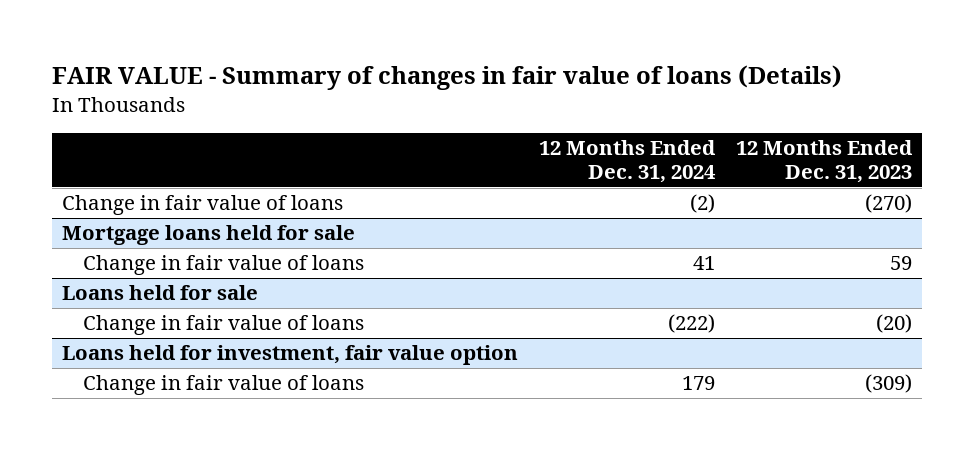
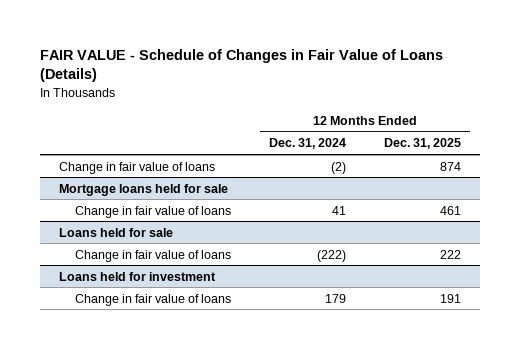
[51,64,842,90] FAIR VALUE - Summary of changes in fair value of loans (Details) -> [40,48,444,83] FAIR VALUE - Schedule of Changes in Fair Value of Loans (Details)
[735,139,913,184] 12 Months Ended Dec. 31, 2023 -> none
none -> [383,138,461,150] Dec. 31, 2025
[62,345,519,366] Loans held for investment, fair value option -> [59,271,217,281] Loans held for investment

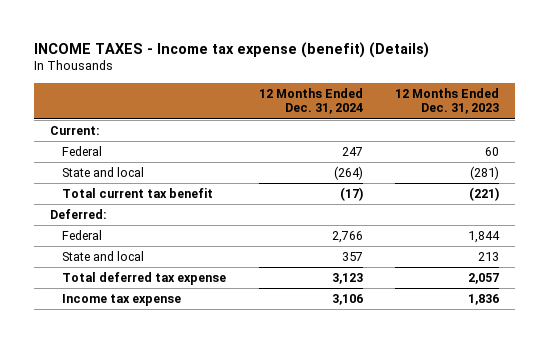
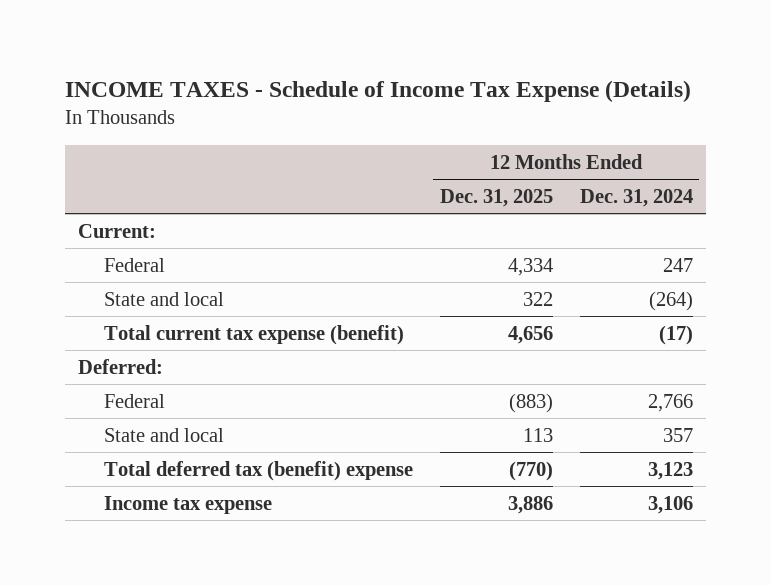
[34,41,430,58] INCOME TAXES - Income tax expense (benefit) (Details) -> [64,79,691,102] INCOME TAXES - Schedule of Income Tax Expense (Details)
[395,88,500,115] 12 Months Ended Dec. 31, 2023 -> none
none -> [439,188,553,207] Dec. 31, 2025
[62,188,214,199] Total current tax benefit -> [104,324,405,345] Total current tax expense (benefit)
[62,272,227,286] Total deferred tax expense -> [104,460,414,481] Total deferred tax (benefit) expense

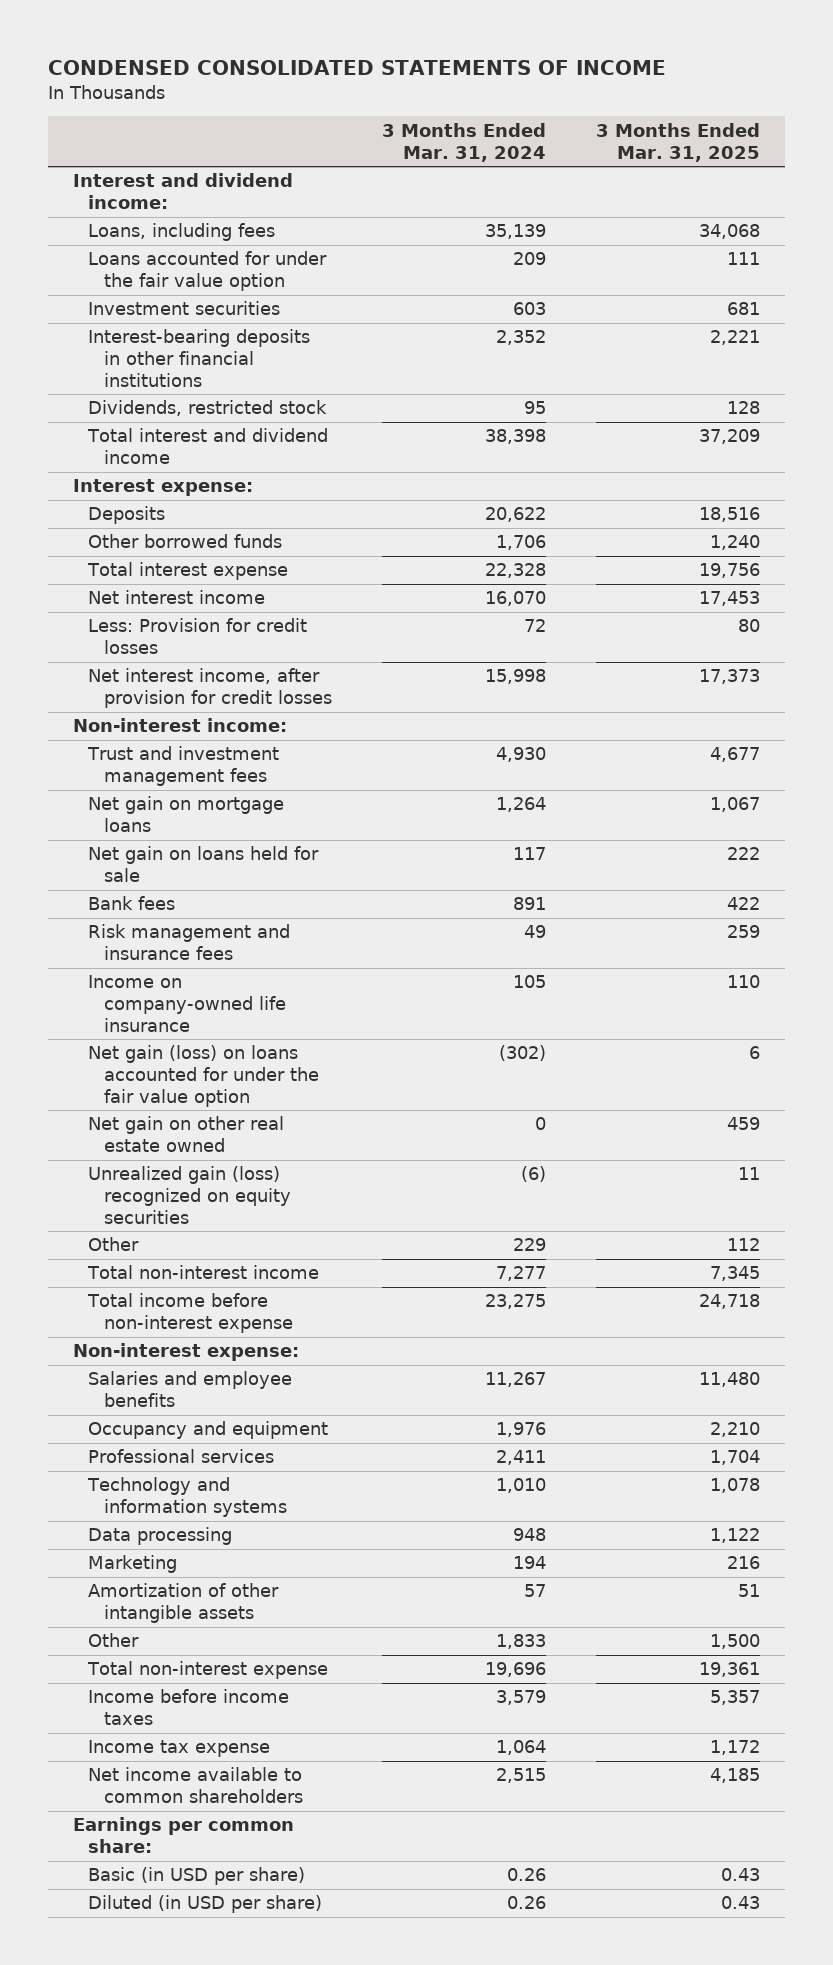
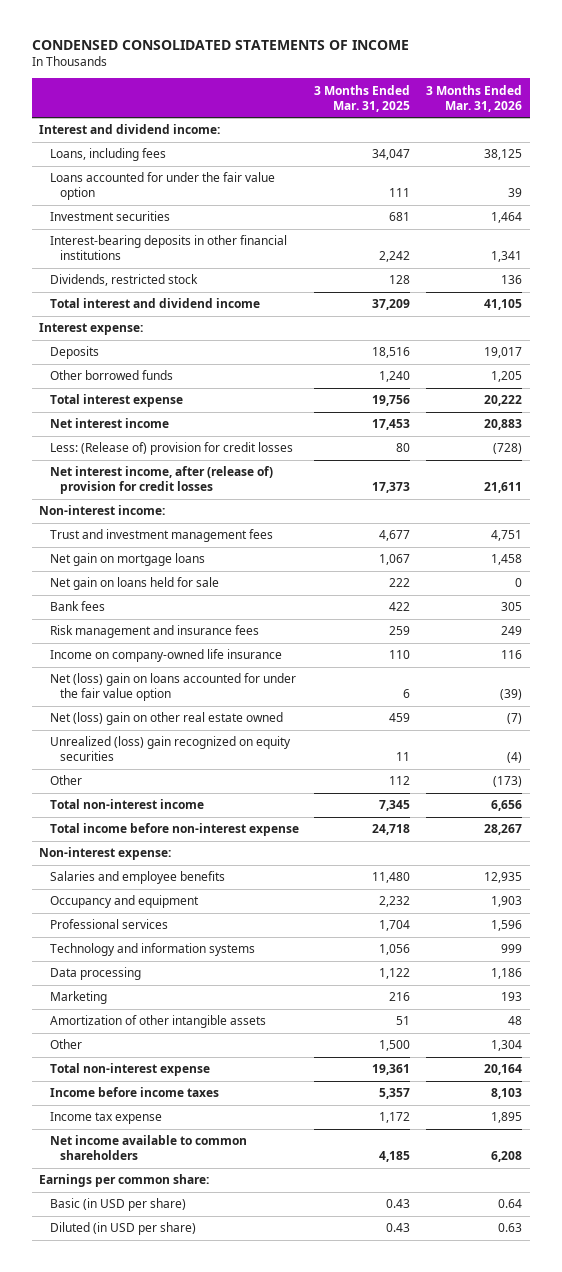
[381,122,546,162] 3 Months Ended Mar. 31, 2024 -> none
none -> [426,84,523,112] 3 Months Ended Mar. 31, 2026
[698,224,760,240] 34,068 -> [372,149,411,161] 34,047
[709,330,760,346] 2,221 -> [379,251,411,263] 2,242
[88,618,308,655] Less: Provision for credit losses -> [49,442,293,456] Less: (Release of) provision for credit losses
[88,668,332,709] Net interest income, after provision for credit losses -> [49,466,273,495] Net interest income, after (release of) provision for credit losses
[88,1045,319,1107] Net gain (loss) on loans accounted for under the fair value option -> [49,673,296,702] Net (loss) gain on loans accounted for under the fair value option
[88,1116,285,1153] Net gain on other real estate owned -> [49,712,283,726] Net (loss) gain on other real estate owned
[88,1166,291,1224] Unrealized gain (loss) recognized on equity securities -> [49,736,291,762] Unrealized (loss) gain recognized on equity securities
[709,1422,760,1438] 2,210 -> [379,896,411,908] 2,232
[709,1478,760,1494] 1,078 -> [379,944,411,956] 1,056

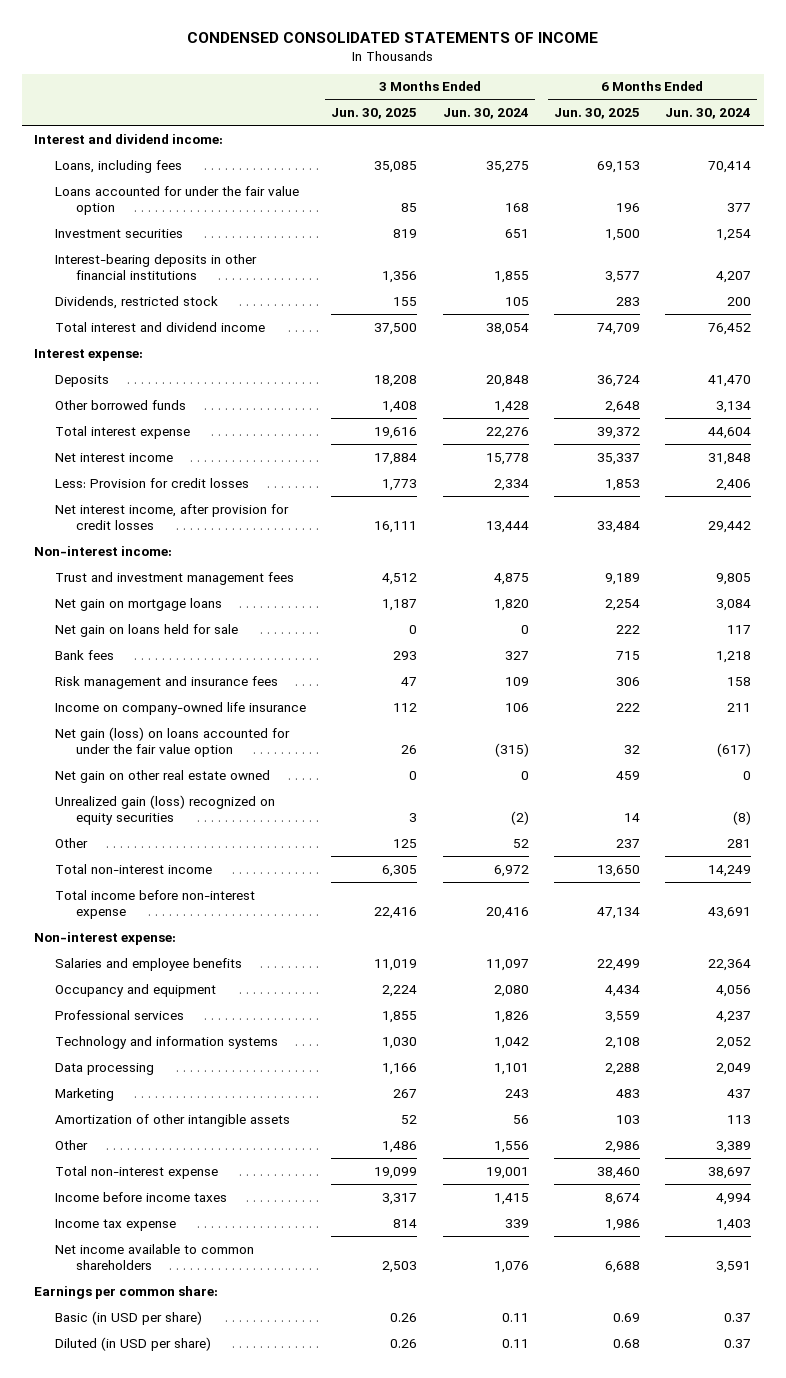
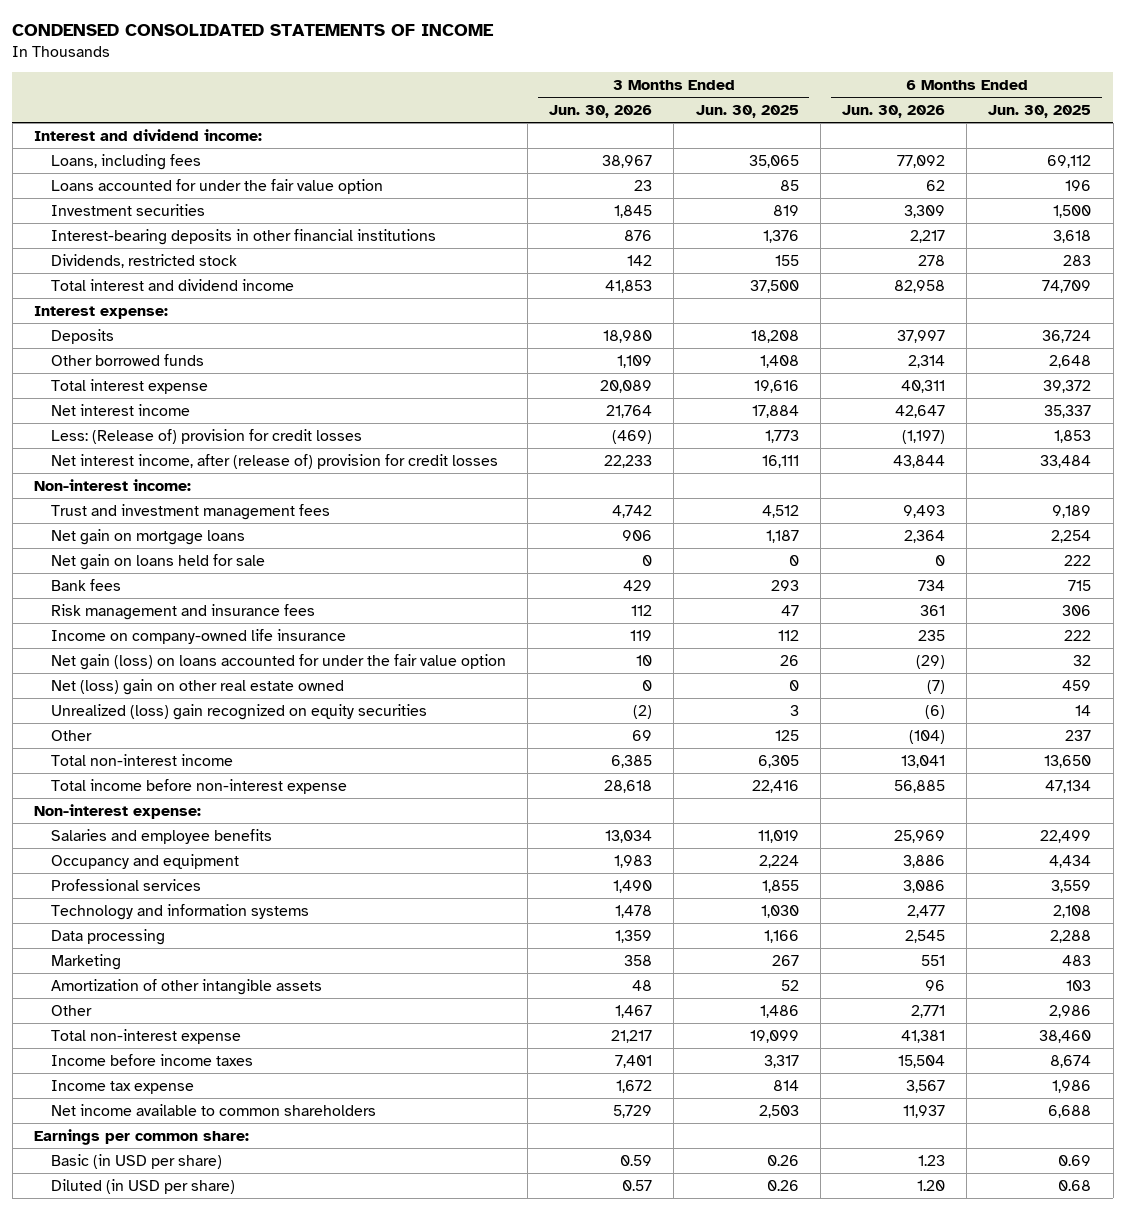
[442,108,529,120] Jun. 30, 2024 -> none
[665,108,752,120] Jun. 30, 2024 -> none
none -> [549,104,653,118] Jun. 30, 2026
none -> [841,104,945,118] Jun. 30, 2026
[374,160,418,173] 35,085 -> [748,154,799,168] 35,065
[596,160,640,173] 69,153 -> [1047,154,1092,168] 69,112
[382,270,418,283] 1,356 -> [762,229,799,243] 1,376
[604,270,640,283] 3,577 -> [1053,229,1092,243] 3,618
[55,477,250,488] Less: Provision for credit losses -> [50,428,362,444] Less: (Release of) provision for credit losses
[55,503,290,530] Net interest income, after provision for credit losses -> [50,453,498,469] Net interest income, after (release of) provision for credit losses
[55,769,271,783] Net gain on other real estate owned -> [50,678,344,695] Net (loss) gain on other real estate owned
[55,794,276,825] Unrealized gain (loss) recognized on equity securities -> [50,703,427,720] Unrealized (loss) gain recognized on equity securities

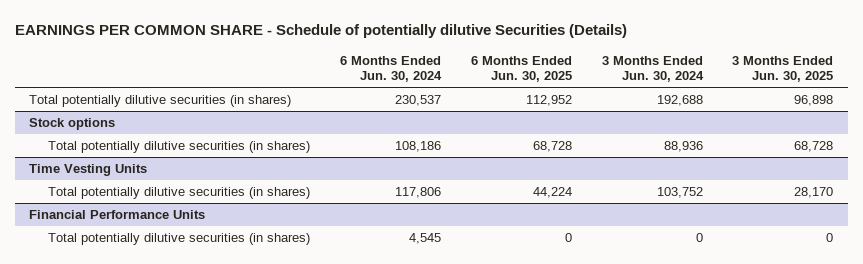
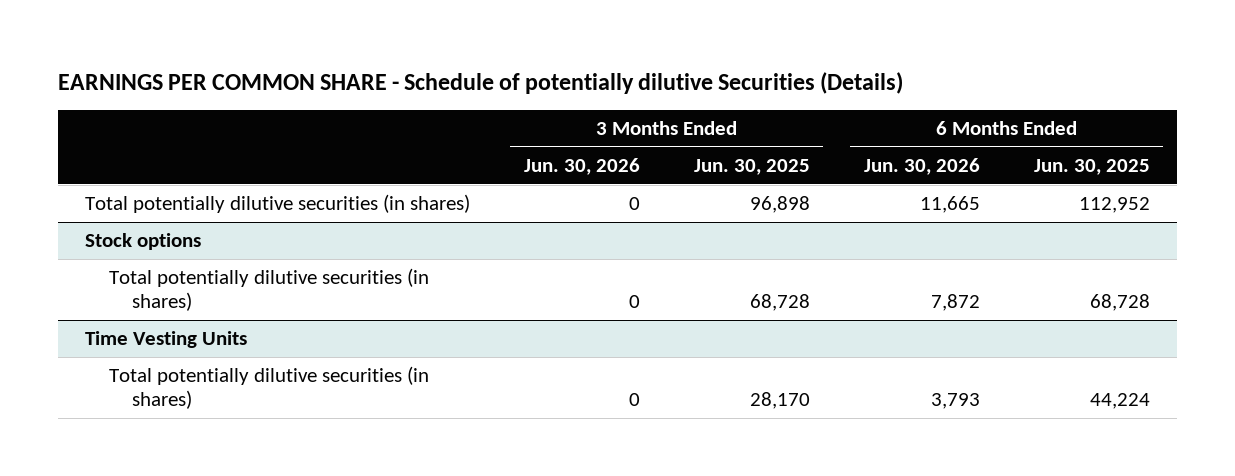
[340,55,443,82] 6 Months Ended Jun. 30, 2024 -> none
[601,55,704,82] 3 Months Ended Jun. 30, 2024 -> none
none -> [523,157,640,175] Jun. 30, 2026
none -> [863,157,980,175] Jun. 30, 2026
[29,210,206,220] Financial Performance Units -> none
[48,233,311,246] Total potentially dilutive securities (in shares) -> none

